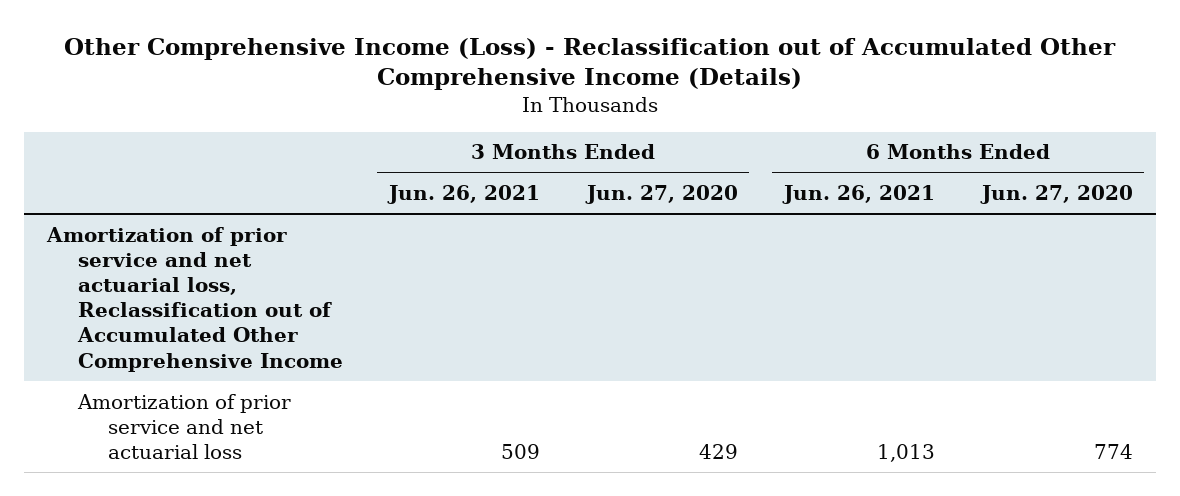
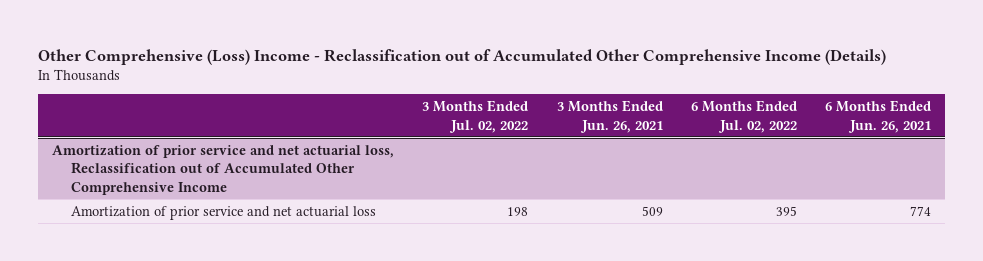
[63,37,1116,91] Other Comprehensive Income (Loss) - Reclassification out of Accumulated Other Comprehensive Income (Details) -> [38,48,887,65] Other Comprehensive (Loss) Income - Reclassification out of Accumulated Other Comprehensive Income (Details)
[584,184,738,204] Jun. 27, 2020 -> none
[979,184,1133,204] Jun. 27, 2020 -> none
none -> [422,100,529,133] 3 Months Ended Jul. 02, 2022
none -> [690,100,797,133] 6 Months Ended Jul. 02, 2022
[877,443,936,462] 1,013 -> [909,205,931,216] 774

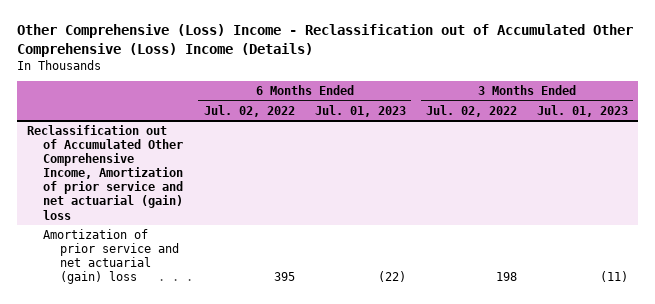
[38,48,887,65] Other Comprehensive (Loss) Income - Reclassification out of Accumulated Other Comprehensive Income (Details) -> [16,24,633,57] Other Comprehensive (Loss) Income - Reclassification out of Accumulated Other Comprehensive (Loss) Income (Details)
[556,100,663,133] 3 Months Ended Jun. 26, 2021 -> none
[824,100,931,133] 6 Months Ended Jun. 26, 2021 -> none
none -> [314,104,406,117] Jul. 01, 2023
none -> [537,104,629,117] Jul. 01, 2023
[52,144,395,195] Amortization of prior service and net actuarial loss, Reclassification out of Accumulated Other Comprehensive Income -> [27,124,184,220] Reclassification out of Accumulated Other Comprehensive Income, Amortization of prior service and net actuarial (gain) loss
[70,205,376,220] Amortization of prior service and net actuarial loss -> [43,228,179,285] Amortization of prior service and net actuarial (gain) loss

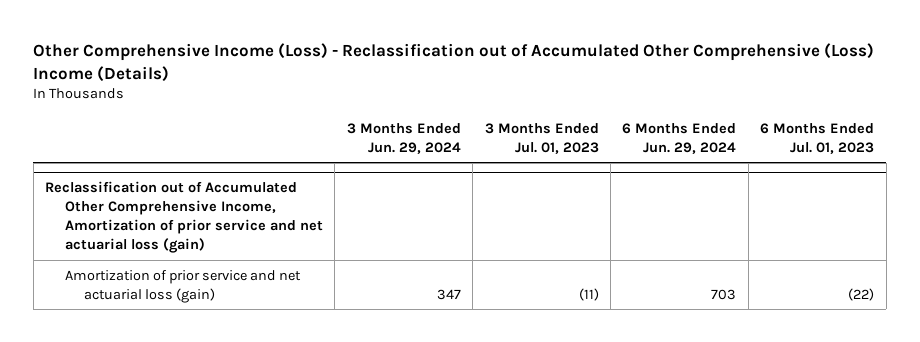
[16,24,633,57] Other Comprehensive (Loss) Income - Reclassification out of Accumulated Other Comprehensive (Loss) Income (Details) -> [33,42,875,82] Other Comprehensive Income (Loss) - Reclassification out of Accumulated Other Comprehensive (Loss) Income (Details)
[203,104,295,117] Jul. 02, 2022 -> none
[425,104,517,117] Jul. 02, 2022 -> none
none -> [346,122,461,154] 3 Months Ended Jun. 29, 2024
none -> [622,122,737,154] 6 Months Ended Jun. 29, 2024
[27,124,184,220] Reclassification out of Accumulated Other Comprehensive Income, Amortization of prior service and net actuarial (gain) loss -> [45,181,323,254] Reclassification out of Accumulated Other Comprehensive Income, Amortization of prior service and net actuarial loss (gain)
[43,228,179,285] Amortization of prior service and net actuarial (gain) loss -> [64,269,301,303] Amortization of prior service and net actuarial loss (gain)

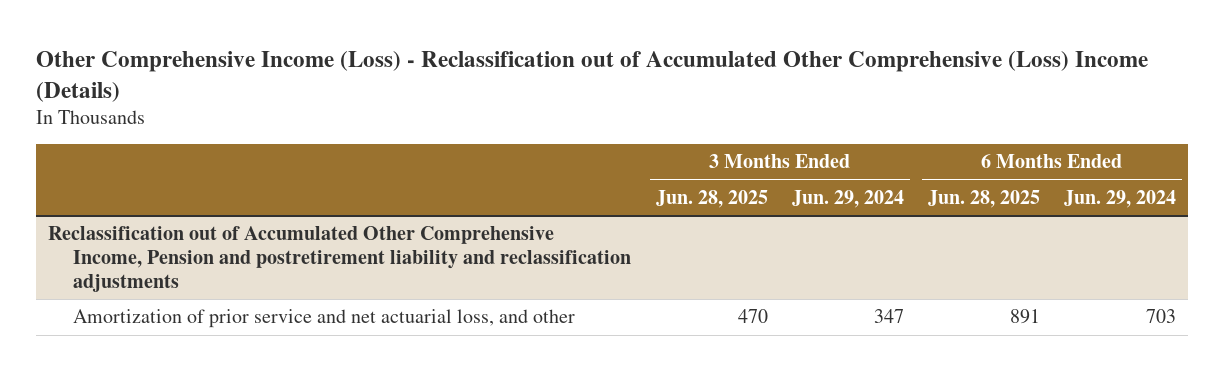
[484,122,599,154] 3 Months Ended Jul. 01, 2023 -> none
[760,122,875,154] 6 Months Ended Jul. 01, 2023 -> none
none -> [655,190,768,209] Jun. 28, 2025
none -> [927,190,1040,209] Jun. 28, 2025
[45,181,323,254] Reclassification out of Accumulated Other Comprehensive Income, Amortization of prior service and net actuarial loss (gain) -> none
none -> [47,226,632,292] Reclassification out of Accumulated Other Comprehensive Income, Pension and postretirement liability and reclassification adjustments
[64,269,301,303] Amortization of prior service and net actuarial loss (gain) -> [73,309,576,329] Amortization of prior service and net actuarial loss, and other

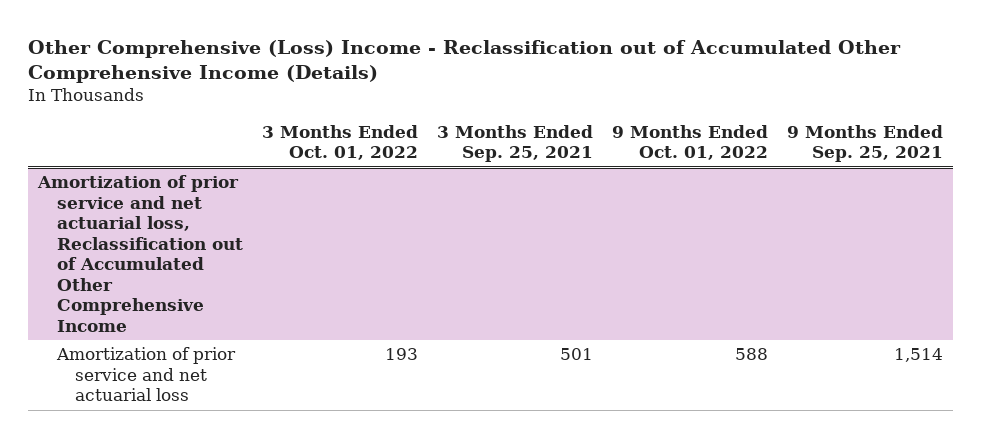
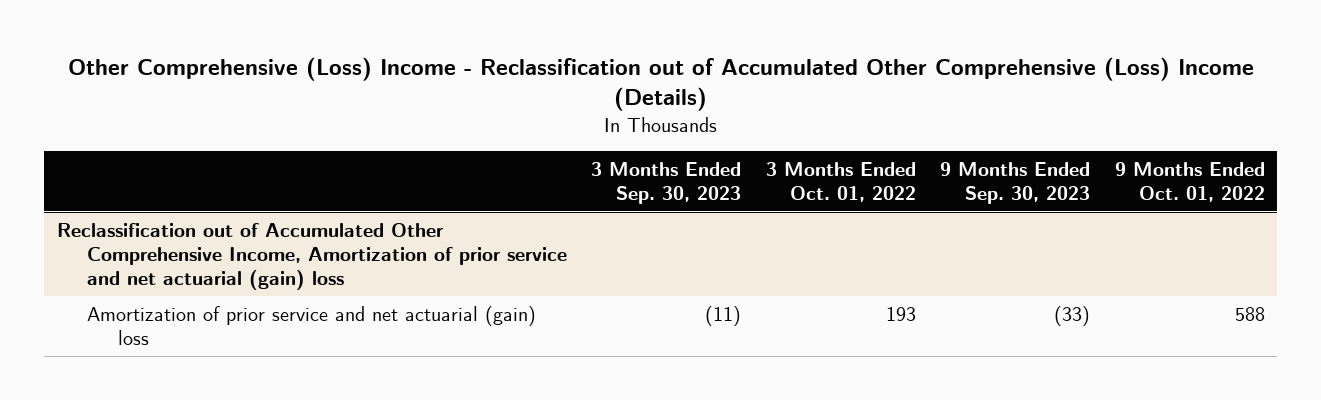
[28,39,902,83] Other Comprehensive (Loss) Income - Reclassification out of Accumulated Other Comprehensive Income (Details) -> [67,56,1254,112] Other Comprehensive (Loss) Income - Reclassification out of Accumulated Other Comprehensive (Loss) Income (Details)
[436,124,593,163] 3 Months Ended Sep. 25, 2021 -> none
[787,124,944,163] 9 Months Ended Sep. 25, 2021 -> none
none -> [591,161,742,204] 3 Months Ended Sep. 30, 2023
none -> [940,161,1091,204] 9 Months Ended Sep. 30, 2023
[36,175,243,332] Amortization of prior service and net actuarial loss, Reclassification out of Accumulated Other Comprehensive Income -> [56,222,568,290] Reclassification out of Accumulated Other Comprehensive Income, Amortization of prior service and net actuarial (gain) loss
[55,347,236,402] Amortization of prior service and net actuarial loss -> [87,305,537,345] Amortization of prior service and net actuarial (gain) loss

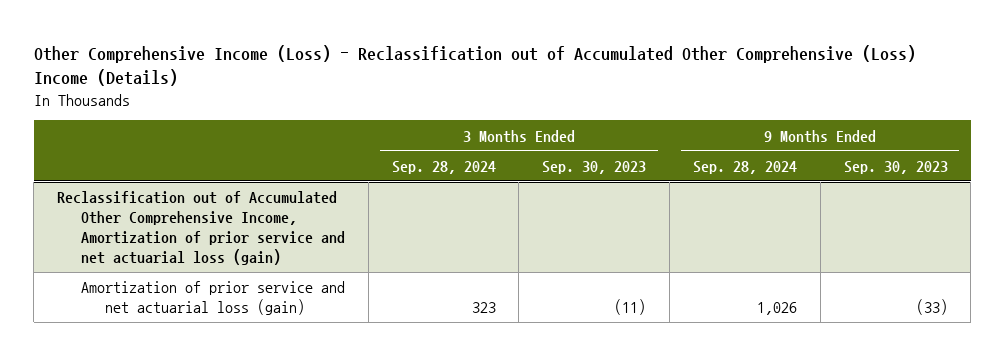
[67,56,1254,112] Other Comprehensive (Loss) Income - Reclassification out of Accumulated Other Comprehensive (Loss) Income (Details) -> [33,44,916,87] Other Comprehensive Income (Loss) - Reclassification out of Accumulated Other Comprehensive (Loss) Income (Details)
[765,161,916,202] 3 Months Ended Oct. 01, 2022 -> none
[1114,161,1265,202] 9 Months Ended Oct. 01, 2022 -> none
none -> [391,160,496,174] Sep. 28, 2024
none -> [692,160,797,174] Sep. 28, 2024
[56,222,568,290] Reclassification out of Accumulated Other Comprehensive Income, Amortization of prior service and net actuarial (gain) loss -> [57,191,345,265] Reclassification out of Accumulated Other Comprehensive Income, Amortization of prior service and net actuarial loss (gain)
[87,305,537,345] Amortization of prior service and net actuarial (gain) loss -> [80,281,345,316] Amortization of prior service and net actuarial loss (gain)

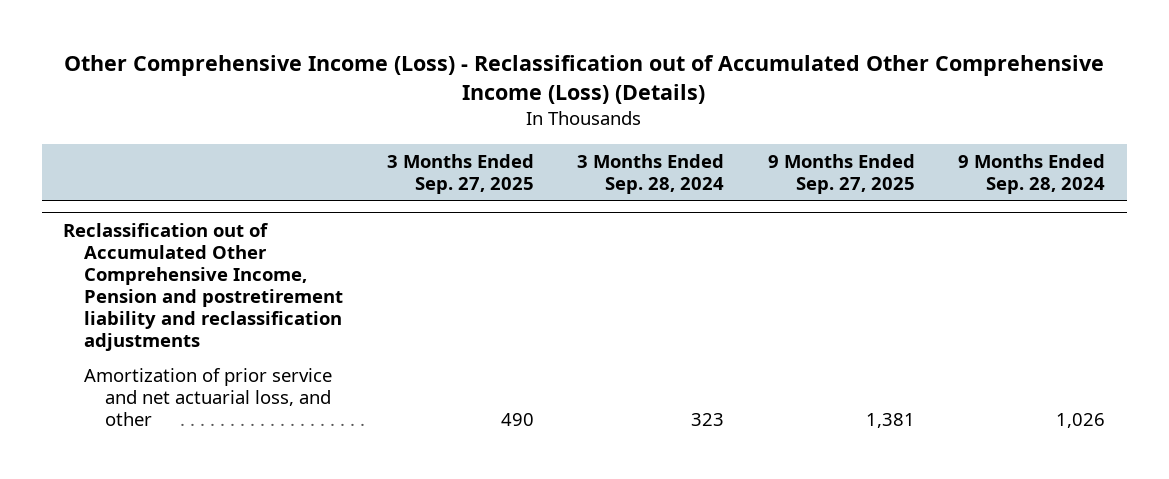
[33,44,916,87] Other Comprehensive Income (Loss) - Reclassification out of Accumulated Other Comprehensive (Loss) Income (Details) -> [64,54,1105,104] Other Comprehensive Income (Loss) - Reclassification out of Accumulated Other Comprehensive Income (Loss) (Details)
[542,160,647,174] Sep. 30, 2023 -> none
[843,160,948,174] Sep. 30, 2023 -> none
none -> [386,154,534,194] 3 Months Ended Sep. 27, 2025
none -> [767,154,915,194] 9 Months Ended Sep. 27, 2025
[57,191,345,265] Reclassification out of Accumulated Other Comprehensive Income, Amortization of prior service and net actuarial loss (gain) -> none
none -> [63,223,344,351] Reclassification out of Accumulated Other Comprehensive Income, Pension and postretirement liability and reclassification adjustments
[80,281,345,316] Amortization of prior service and net actuarial loss (gain) -> [84,368,333,427] Amortization of prior service and net actuarial loss, and other

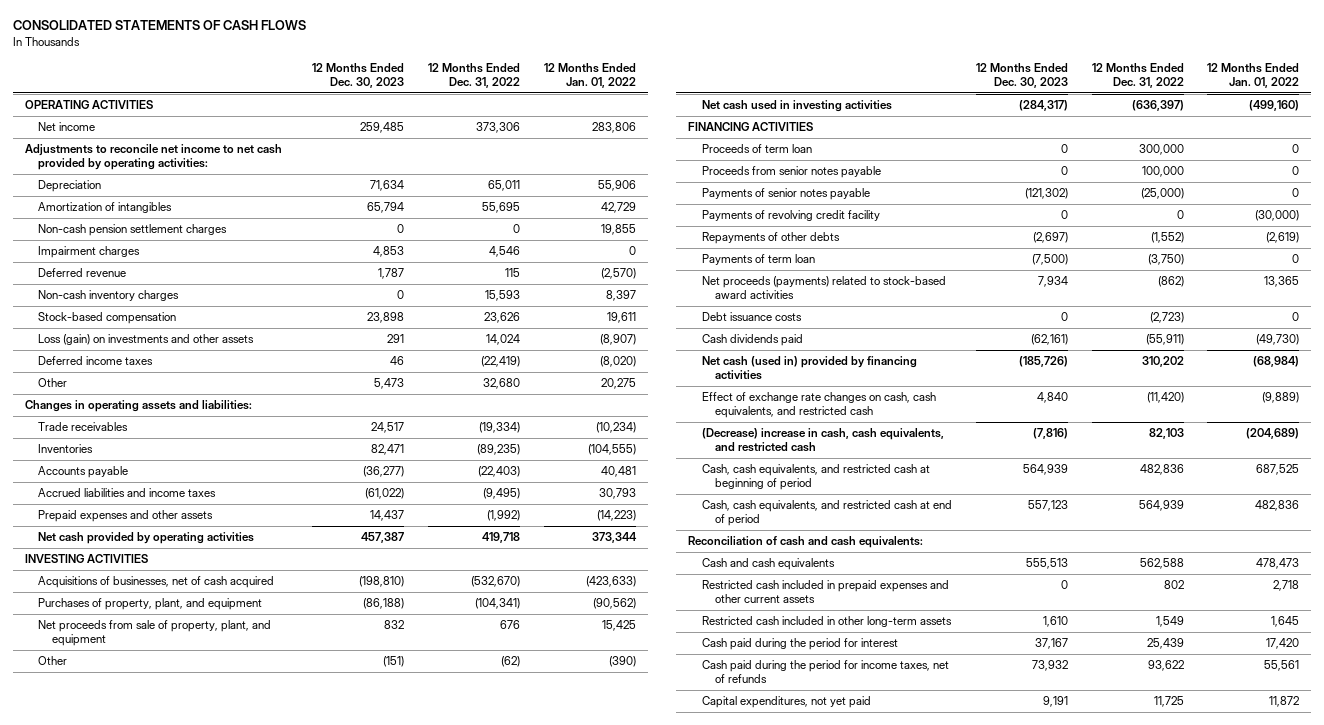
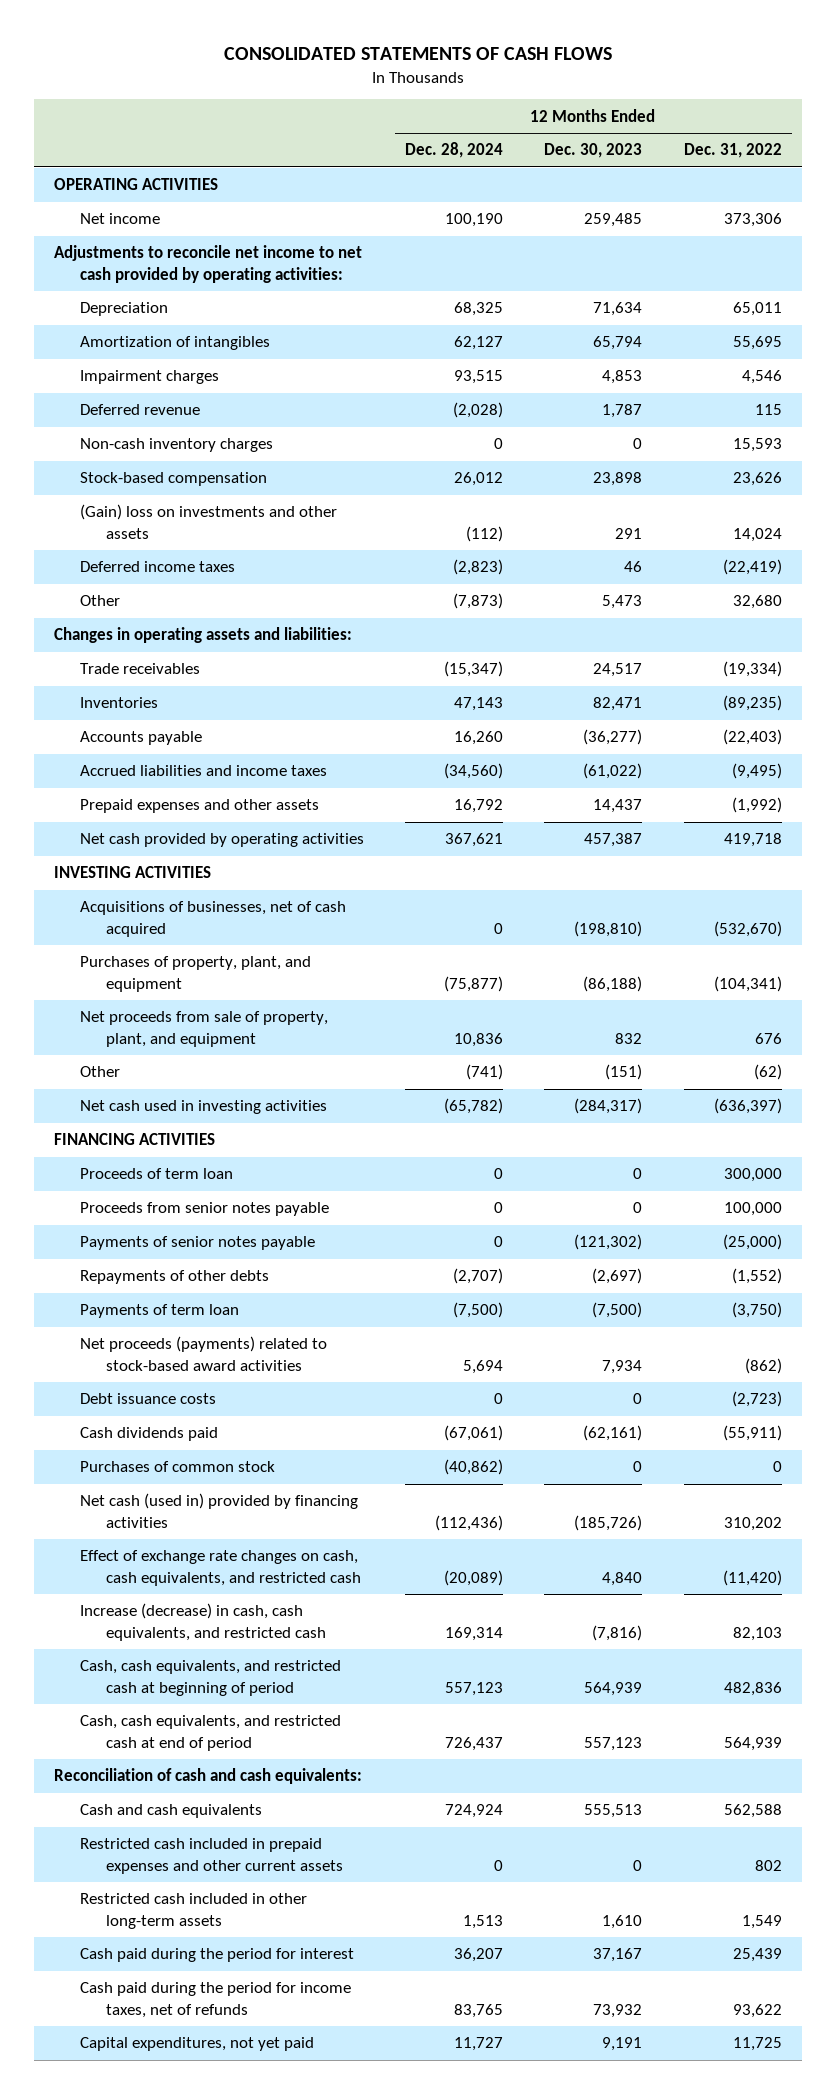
[544,63,637,88] 12 Months Ended Jan. 01, 2022 -> none
none -> [405,142,504,159] Dec. 28, 2024
[38,224,228,237] Non-cash pension settlement charges -> none
[38,334,255,346] Loss (gain) on investments and other assets -> [80,504,338,539] (Gain) loss on investments and other assets
[701,210,880,222] Payments of revolving credit facility -> none
none -> [80,1461,276,1473] Purchases of common stock
[701,428,944,452] (Decrease) increase in cash, cash equivalents, and restricted cash -> [80,1603,327,1641] Increase (decrease) in cash, cash equivalents, and restricted cash

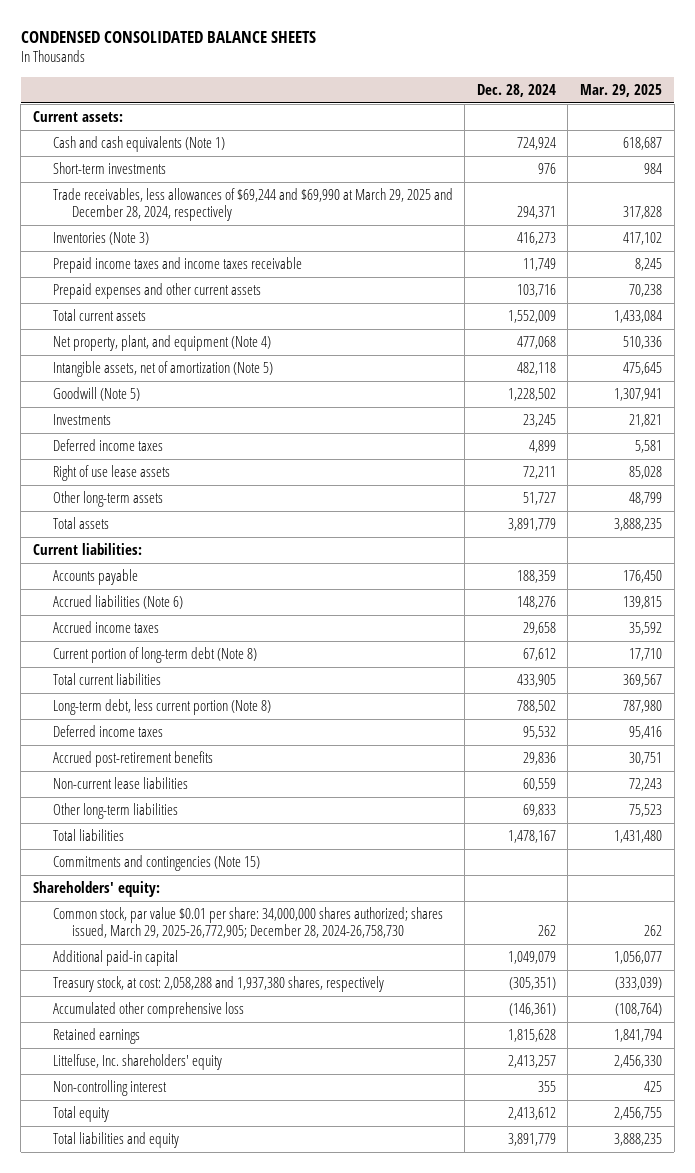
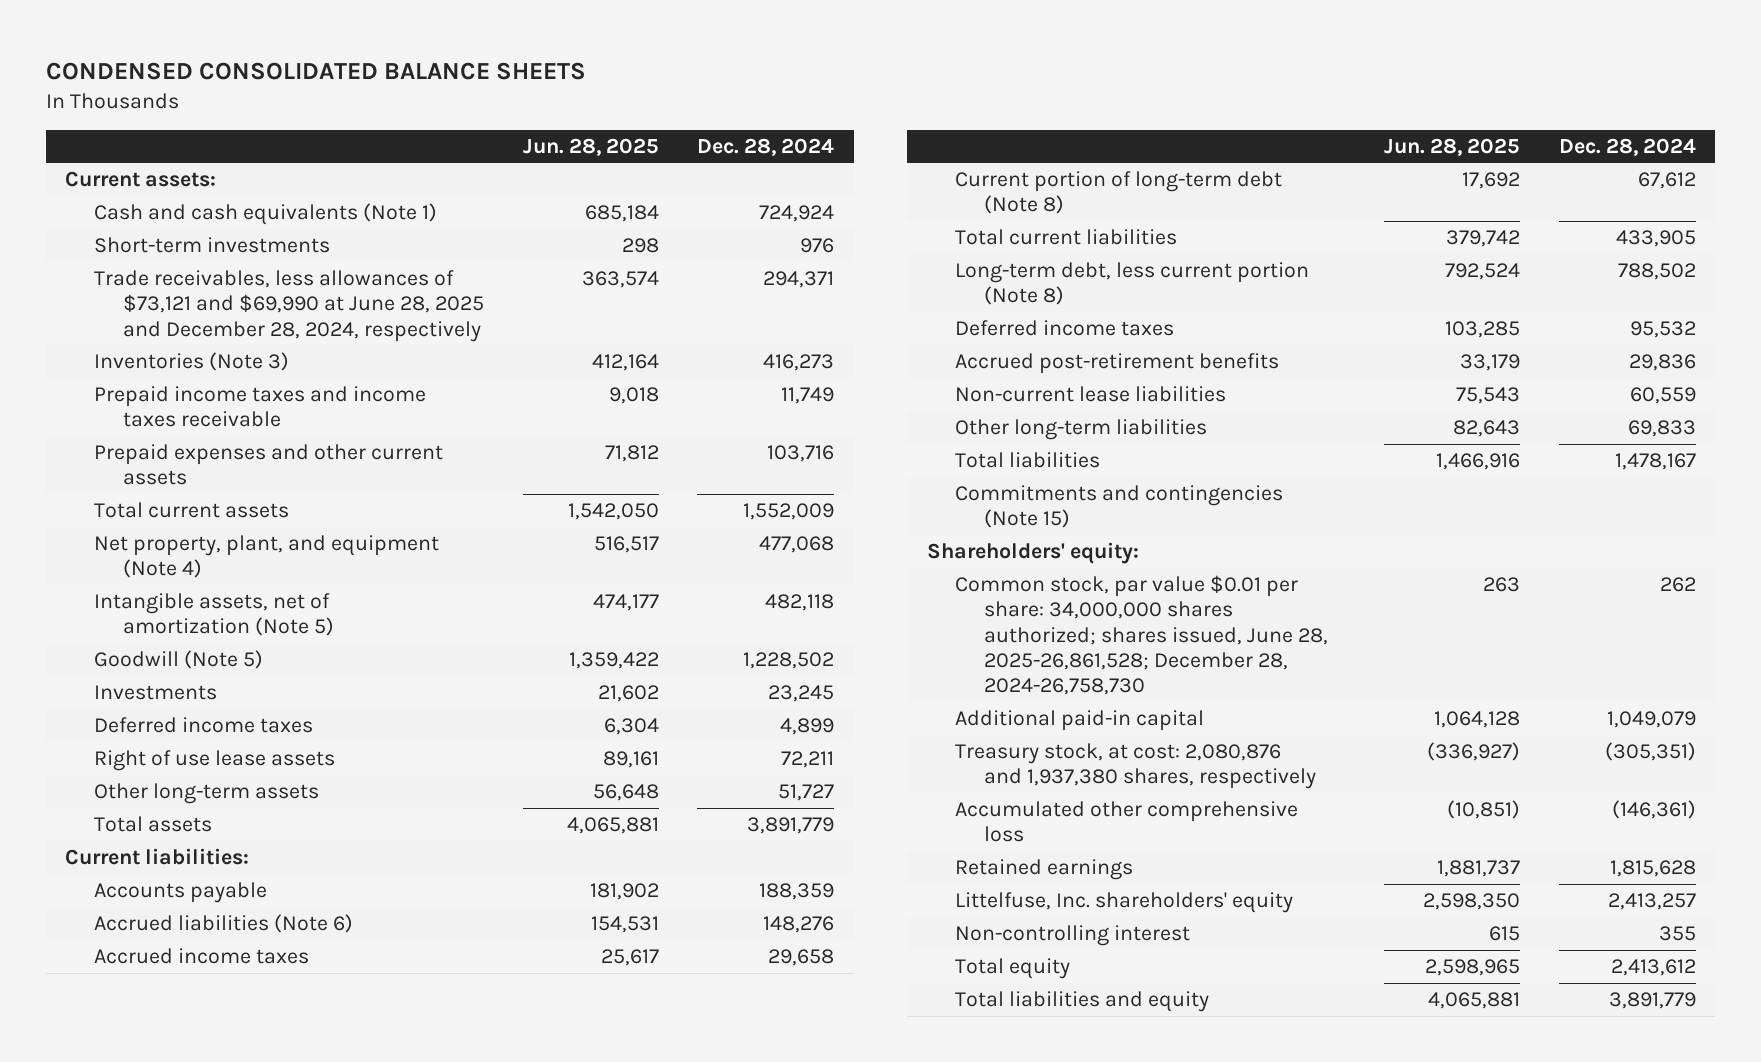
[579,83,662,97] Mar. 29, 2025 -> none
none -> [522,137,659,156] Jun. 28, 2025
[52,188,453,222] Trade receivables, less allowances of $69,244 and $69,990 at March 29, 2025 and December 28, 2024, respectively -> [94,270,484,342] Trade receivables, less allowances of $73,121 and $69,990 at June 28, 2025 and December 28, 2024, respectively
[52,907,443,939] Common stock, par value $0.01 per share: 34,000,000 shares authorized; shares issued, March 29, 2025-26,772,905; December 28, 2024-26,758,730 -> [955,575,1329,696] Common stock, par value $0.01 per share: 34,000,000 shares authorized; shares issued, June 28, 2025-26,861,528; December 28, 2024-26,758,730
[52,976,384,993] Treasury stock, at cost: 2,058,288 and 1,937,380 shares, respectively -> [955,743,1317,790] Treasury stock, at cost: 2,080,876 and 1,937,380 shares, respectively

